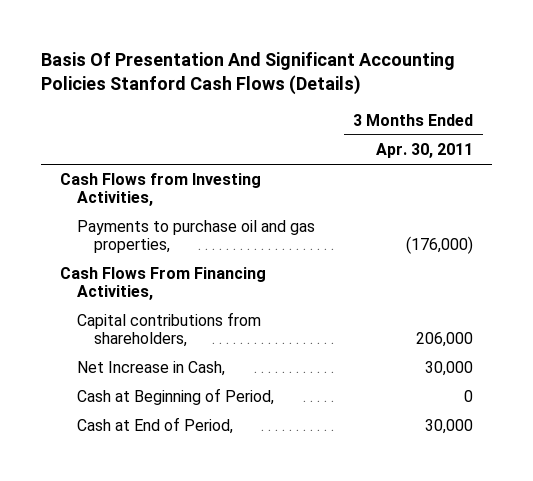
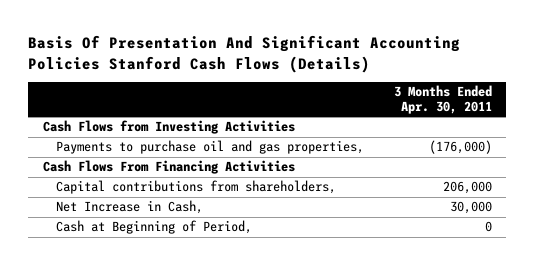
[60,173,262,207] Cash Flows from Investing Activities, -> [42,120,295,135] Cash Flows from Investing Activities
[60,267,267,301] Cash Flows From Financing Activities, -> [42,160,295,175] Cash Flows From Financing Activities
[77,417,234,435] Cash at End of Period, -> none

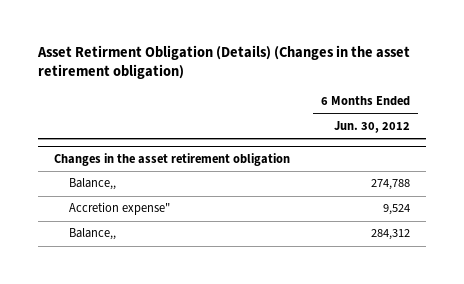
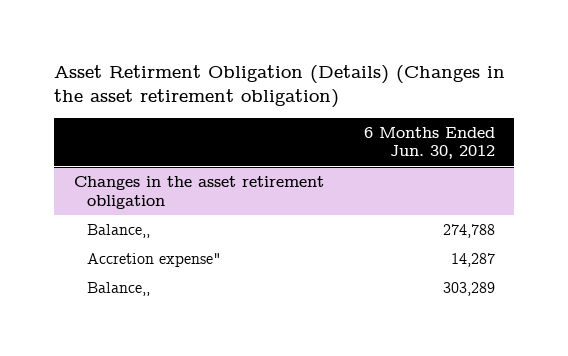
[383,204,411,216] 9,524 -> [450,253,495,268] 14,287
[371,229,411,241] 284,312 -> [442,282,495,297] 303,289

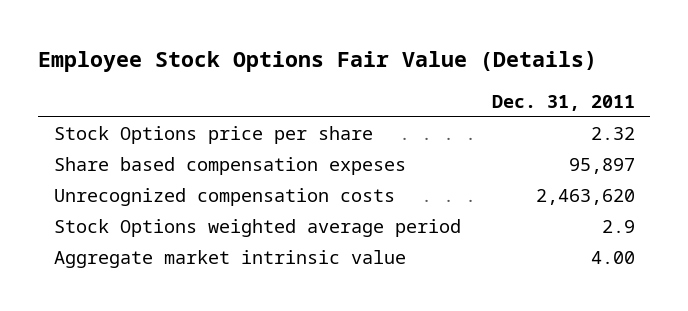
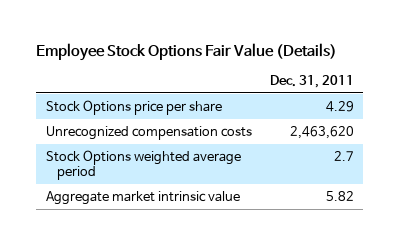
[53,157,406,176] Share based compensation expeses -> none
[590,127,635,141] 2.32 -> [325,100,354,112] 4.29
[601,220,635,234] 2.9 -> [333,150,354,161] 2.7
[590,251,635,265] 4.00 -> [325,190,354,201] 5.82

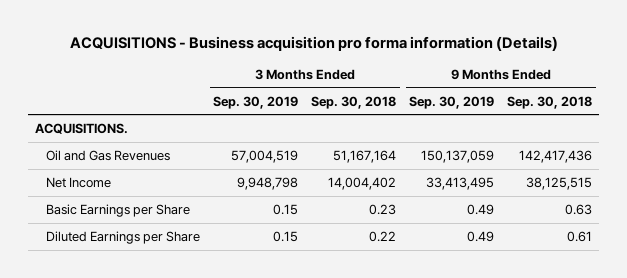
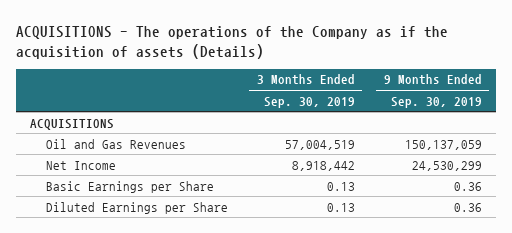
[69,36,558,52] ACQUISITIONS - Business acquisition pro forma information (Details) -> [15,25,448,59] ACQUISITIONS - The operations of the Company as if the acquisition of assets (Details)
[311,95,397,109] Sep. 30, 2018 -> none
[507,95,593,109] Sep. 30, 2018 -> none
[34,122,128,134] ACQUISITIONS. -> [30,118,115,130] ACQUISITIONS
[237,176,299,190] 9,948,798 -> [291,160,355,171] 8,918,442
[426,176,495,190] 33,413,495 -> [411,160,482,171] 24,530,299
[273,203,299,215] 0.15 -> [326,181,355,191] 0.13
[467,203,495,215] 0.49 -> [453,181,482,191] 0.36
[273,230,299,242] 0.15 -> [326,202,355,212] 0.13
[467,230,495,242] 0.49 -> [453,202,482,212] 0.36

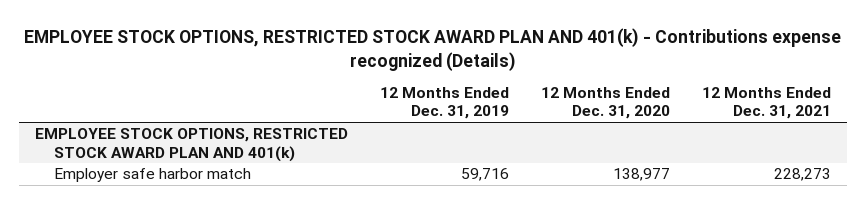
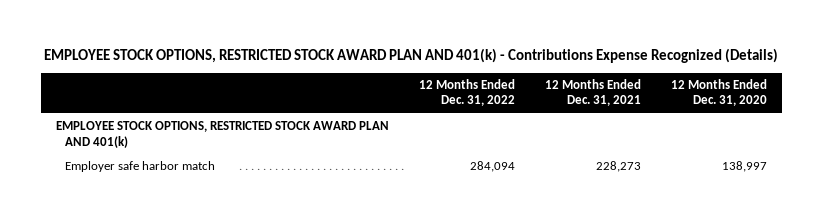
[23,27,841,71] EMPLOYEE STOCK OPTIONS, RESTRICTED STOCK AWARD PLAN AND 401(k) - Contributions expense recognized (Details) -> [44,48,779,64] EMPLOYEE STOCK OPTIONS, RESTRICTED STOCK AWARD PLAN AND 401(k) - Contributions Expense Recognized (Details)
[379,87,509,120] 12 Months Ended Dec. 31, 2019 -> none
none -> [418,78,515,107] 12 Months Ended Dec. 31, 2022
[612,168,670,182] 138,977 -> [721,161,767,173] 138,997

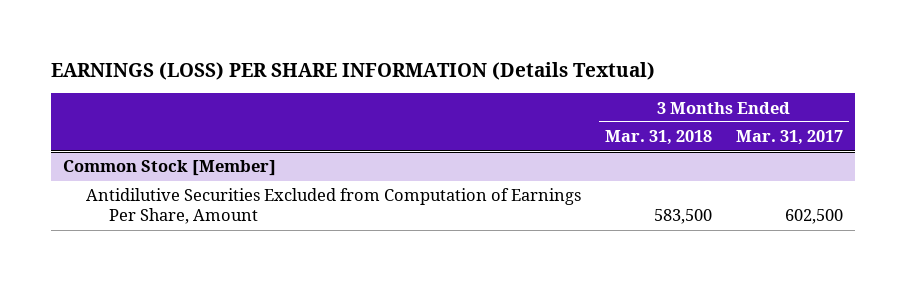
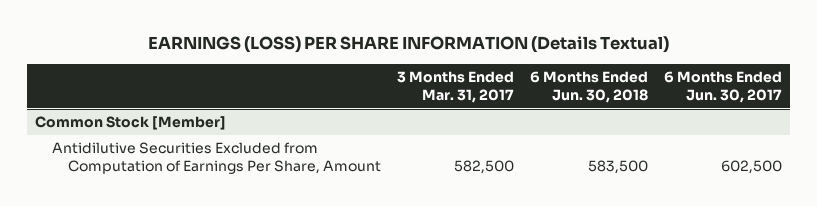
[605,130,713,146] Mar. 31, 2018 -> none
none -> [529,70,648,103] 6 Months Ended Jun. 30, 2018
none -> [663,70,782,103] 6 Months Ended Jun. 30, 2017
[784,209,843,225] 602,500 -> [453,160,514,175] 582,500

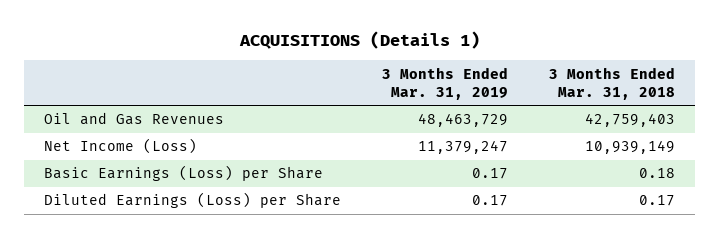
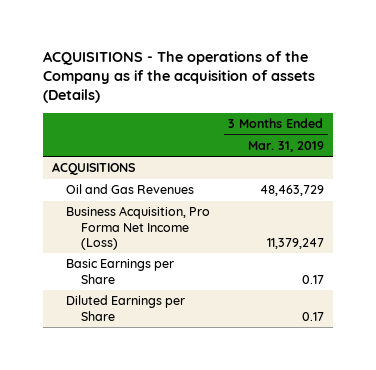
[238,31,480,50] ACQUISITIONS (Details 1) -> [42,50,315,104] ACQUISITIONS - The operations of the Company as if the acquisition of assets (Details)
[548,66,675,100] 3 Months Ended Mar. 31, 2018 -> none
none -> [51,162,135,176] ACQUISITIONS
[44,138,198,155] Net Income (Loss) -> [66,206,211,250] Business Acquisition, Pro Forma Net Income (Loss)
[44,165,324,182] Basic Earnings (Loss) per Share -> [66,259,175,284] Basic Earnings per Share
[44,192,342,209] Diluted Earnings (Loss) per Share -> [66,295,186,321] Diluted Earnings per Share

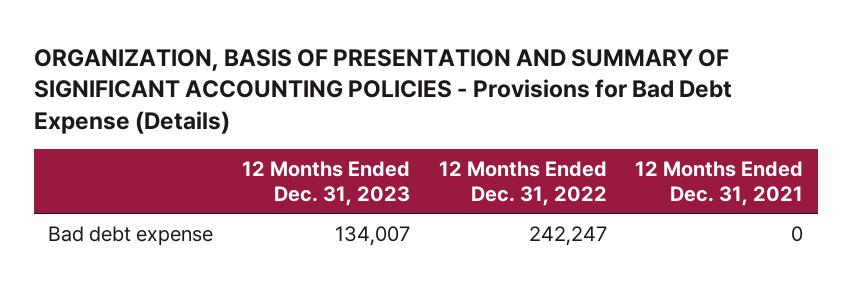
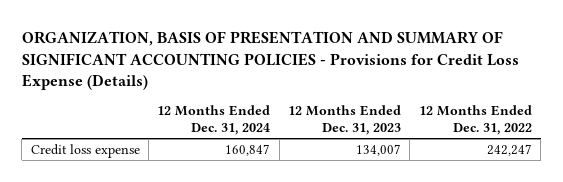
[34,48,733,134] ORGANIZATION, BASIS OF PRESENTATION AND SUMMARY OF SIGNIFICANT ACCOUNTING POLICIES - Provisions for Bad Debt Expense (Details) -> [21,31,519,91] ORGANIZATION, BASIS OF PRESENTATION AND SUMMARY OF SIGNIFICANT ACCOUNTING POLICIES - Provisions for Credit Loss Expense (Details)
[635,161,804,206] 12 Months Ended Dec. 31, 2021 -> none
none -> [157,104,271,136] 12 Months Ended Dec. 31, 2024
[48,225,214,246] Bad debt expense -> [30,144,140,159] Credit loss expense

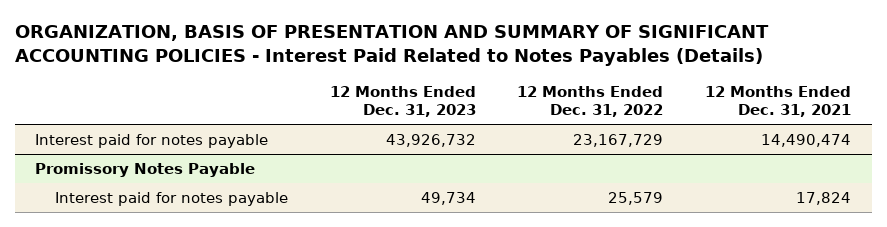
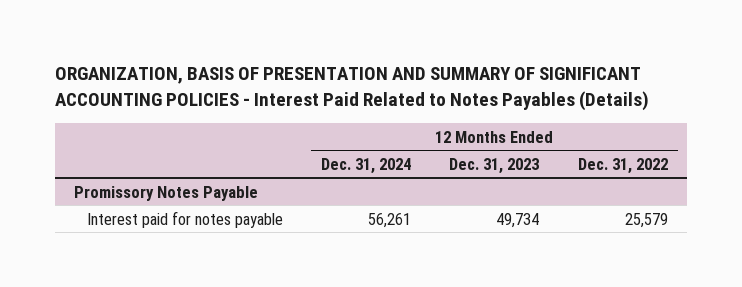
[705,85,852,118] 12 Months Ended Dec. 31, 2021 -> none
none -> [321,157,412,174] Dec. 31, 2024
[35,133,269,148] Interest paid for notes payable -> none

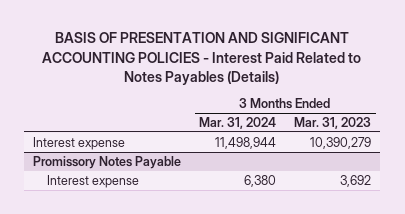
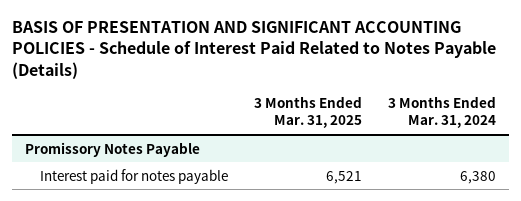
[42,32,362,85] BASIS OF PRESENTATION AND SIGNIFICANT ACCOUNTING POLICIES - Interest Paid Related to Notes Payables (Details) -> [11,21,496,79] BASIS OF PRESENTATION AND SIGNIFICANT ACCOUNTING POLICIES - Schedule of Interest Paid Related to Notes Payable (Details)
[294,116,372,129] Mar. 31, 2023 -> none
none -> [254,96,363,129] 3 Months Ended Mar. 31, 2025
[33,136,126,150] Interest expense -> none
[47,174,140,188] Interest expense -> [40,168,229,184] Interest paid for notes payable

